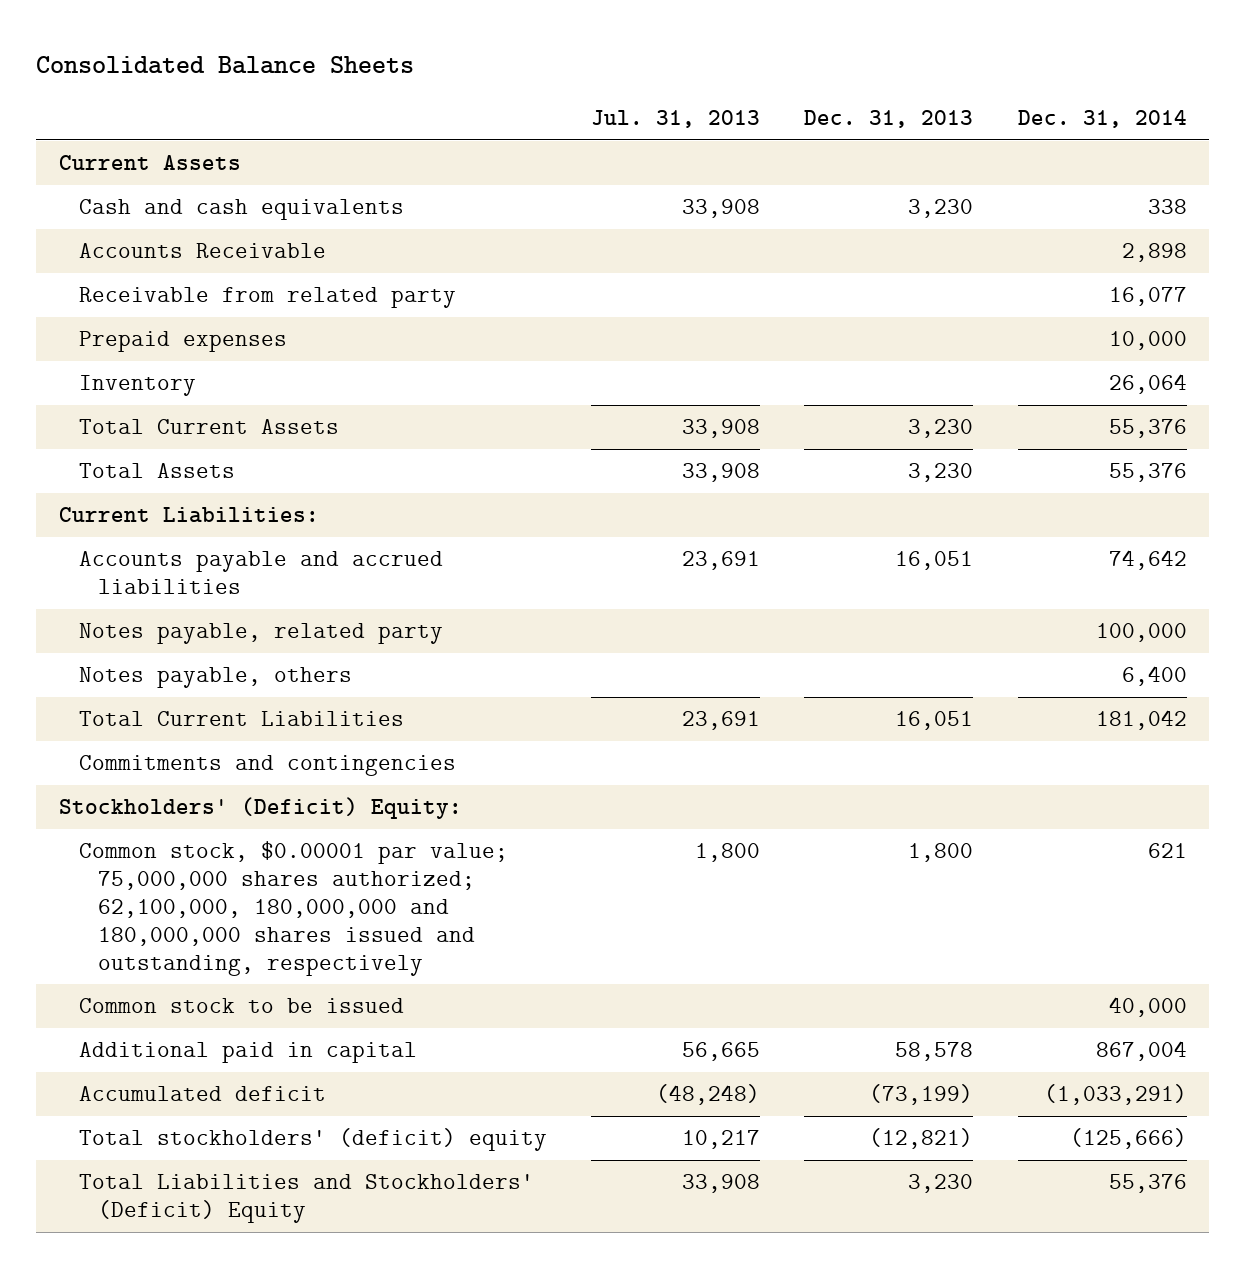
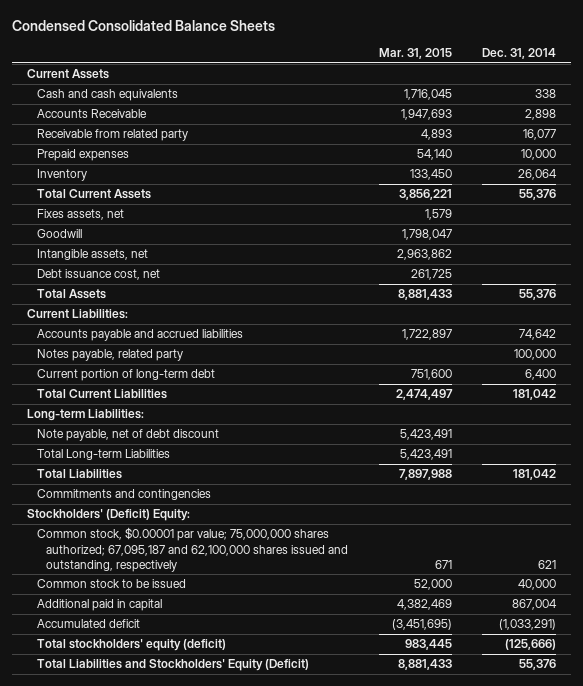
[36,55,415,74] Consolidated Balance Sheets -> [12,19,276,31] Condensed Consolidated Balance Sheets
[590,110,760,129] Jul. 31, 2013 -> none
[804,110,974,129] Dec. 31, 2013 -> none
none -> [378,48,452,60] Mar. 31, 2015
none -> [36,209,124,221] Fixes assets, net
none -> [36,229,82,239] Goodwill
none -> [36,249,148,261] Intangible assets, net
none -> [36,269,160,281] Debt issuance cost, net
[78,666,352,688] Notes payable, others -> none
none -> [36,369,215,382] Current portion of long-term debt
none -> [27,409,145,422] Long-term Liabilities:
none -> [36,429,219,442] Note payable, net of debt discount
none -> [36,449,170,461] Total Long-term Liabilities
none -> [36,469,122,480] Total Liabilities
[78,840,508,976] Common stock, $0.00001 par value; 75,000,000 shares authorized; 62,100,000, 180,000,000 and 180,000,000 shares issued and outstanding, respectively -> [36,527,349,572] Common stock, $0.00001 par value; 75,000,000 shares authorized; 67,095,187 and 62,100,000 shares issued and outstanding, respectively
[78,1127,547,1151] Total stockholders' (deficit) equity -> [36,639,226,652] Total stockholders' equity (deficit)
[78,1173,534,1223] Total Liabilities and Stockholders' (Deficit) Equity -> [36,659,309,672] Total Liabilities and Stockholders' Equity (Deficit)

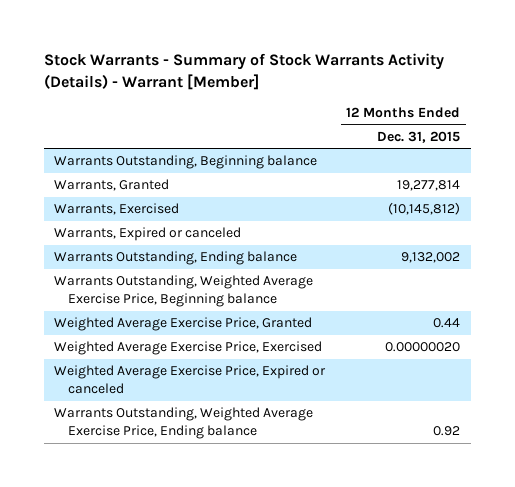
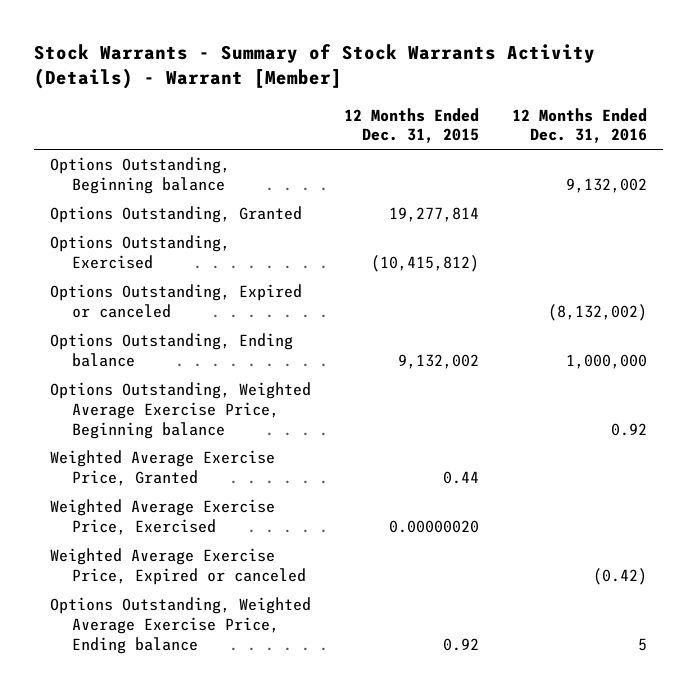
none -> [511,107,647,144] 12 Months Ended Dec. 31, 2016
[54,155,318,170] Warrants Outstanding, Beginning balance -> [50,157,231,194] Options Outstanding, Beginning balance
[54,179,170,192] Warrants, Granted -> [50,206,303,224] Options Outstanding, Granted
[54,203,180,216] Warrants, Exercised -> [50,235,231,269] Options Outstanding, Exercised
[388,202,461,216] (10,145,812) -> [371,254,480,272] (10,415,812)
[54,227,242,242] Warrants, Expired or canceled -> [50,284,303,318] Options Outstanding, Expired or canceled
[54,251,298,266] Warrants Outstanding, Ending balance -> [50,333,294,367] Options Outstanding, Ending balance
[54,275,314,308] Warrants Outstanding, Weighted Average Exercise Price, Beginning balance -> [50,382,312,439] Options Outstanding, Weighted Average Exercise Price, Beginning balance
[54,407,314,440] Warrants Outstanding, Weighted Average Exercise Price, Ending balance -> [50,597,312,654] Options Outstanding, Weighted Average Exercise Price, Ending balance

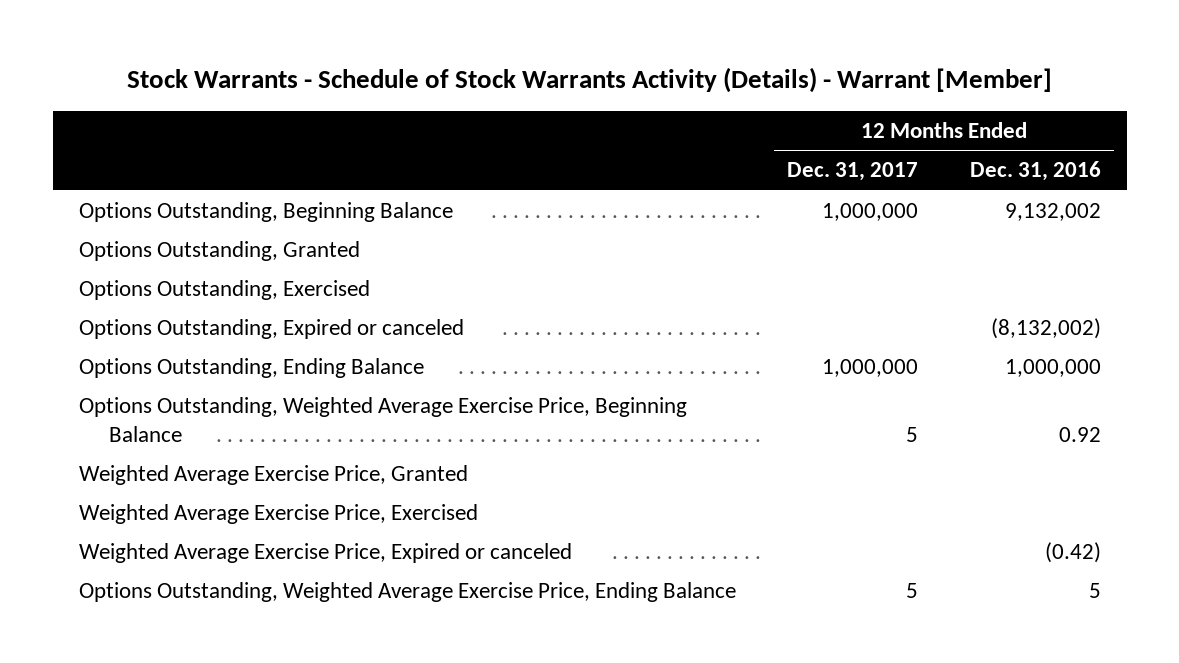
[33,44,595,90] Stock Warrants - Summary of Stock Warrants Activity (Details) - Warrant [Member] -> [126,67,1052,94] Stock Warrants - Schedule of Stock Warrants Activity (Details) - Warrant [Member]
[344,107,480,144] 12 Months Ended Dec. 31, 2015 -> none
none -> [787,162,919,182] Dec. 31, 2017
[50,157,231,194] Options Outstanding, Beginning balance -> [78,202,453,223] Options Outstanding, Beginning Balance
[50,333,294,367] Options Outstanding, Ending balance -> [78,358,424,379] Options Outstanding, Ending Balance
[50,382,312,439] Options Outstanding, Weighted Average Exercise Price, Beginning balance -> [78,397,687,442] Options Outstanding, Weighted Average Exercise Price, Beginning Balance
[50,597,312,654] Options Outstanding, Weighted Average Exercise Price, Ending balance -> [78,582,736,603] Options Outstanding, Weighted Average Exercise Price, Ending Balance

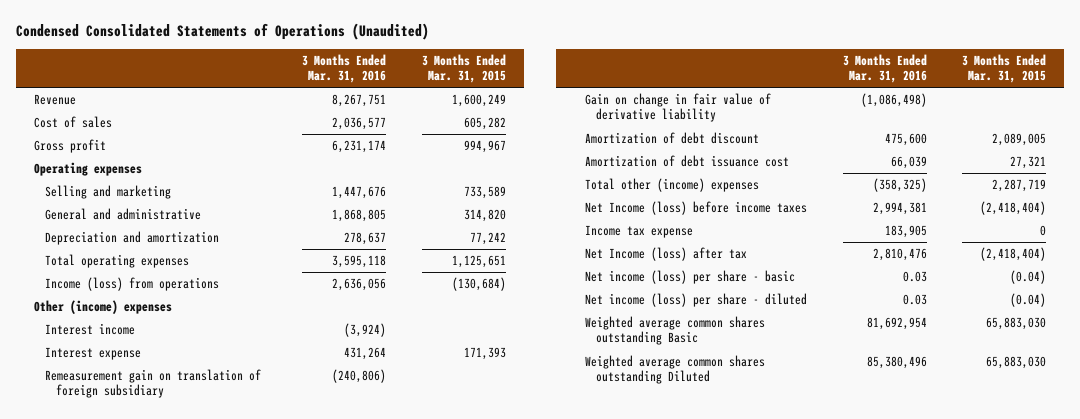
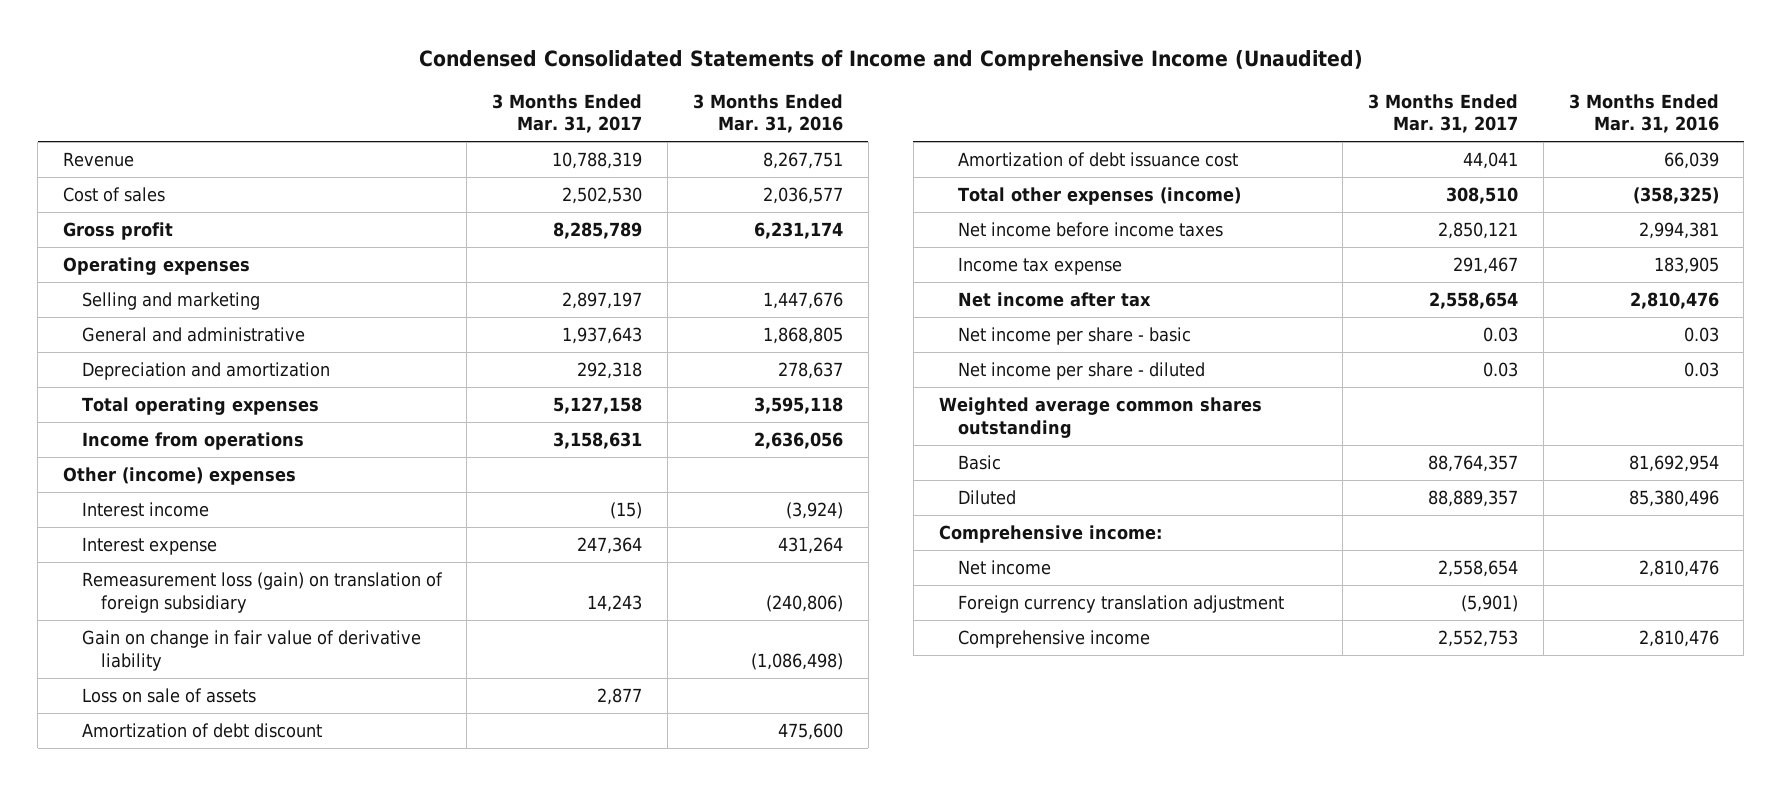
[15,22,429,40] Condensed Consolidated Statements of Operations (Unaudited) -> [418,49,1363,71] Condensed Consolidated Statements of Income and Comprehensive Income (Unaudited)
[421,54,506,84] 3 Months Ended Mar. 31, 2015 -> none
none -> [492,94,643,134] 3 Months Ended Mar. 31, 2017
[44,277,219,292] Income (loss) from operations -> [81,432,304,451] Income from operations
[44,369,261,399] Remeasurement gain on translation of foreign subsidiary -> [81,572,443,613] Remeasurement loss (gain) on translation of foreign subsidiary
none -> [81,688,256,704] Loss on sale of assets
[584,178,759,193] Total other (income) expenses -> [957,187,1241,206] Total other expenses (income)
[584,201,807,216] Net Income (loss) before income taxes -> [957,222,1223,238] Net income before income taxes
[584,247,747,262] Net Income (loss) after tax -> [957,292,1151,308] Net income after tax
[584,270,795,285] Net income (loss) per share - basic -> [957,327,1191,346] Net income per share - basic
[584,293,807,308] Net income (loss) per share - diluted -> [957,362,1205,381] Net income per share - diluted
none -> [938,397,1262,438] Weighted average common shares outstanding
[584,316,765,346] Weighted average common shares outstanding Basic -> [957,455,1001,471] Basic
[584,355,765,385] Weighted average common shares outstanding Diluted -> [957,490,1016,506] Diluted
none -> [938,525,1162,544] Comprehensive income:
none -> [957,560,1051,576] Net income
none -> [957,595,1284,614] Foreign currency translation adjustment
none -> [957,630,1150,649] Comprehensive income

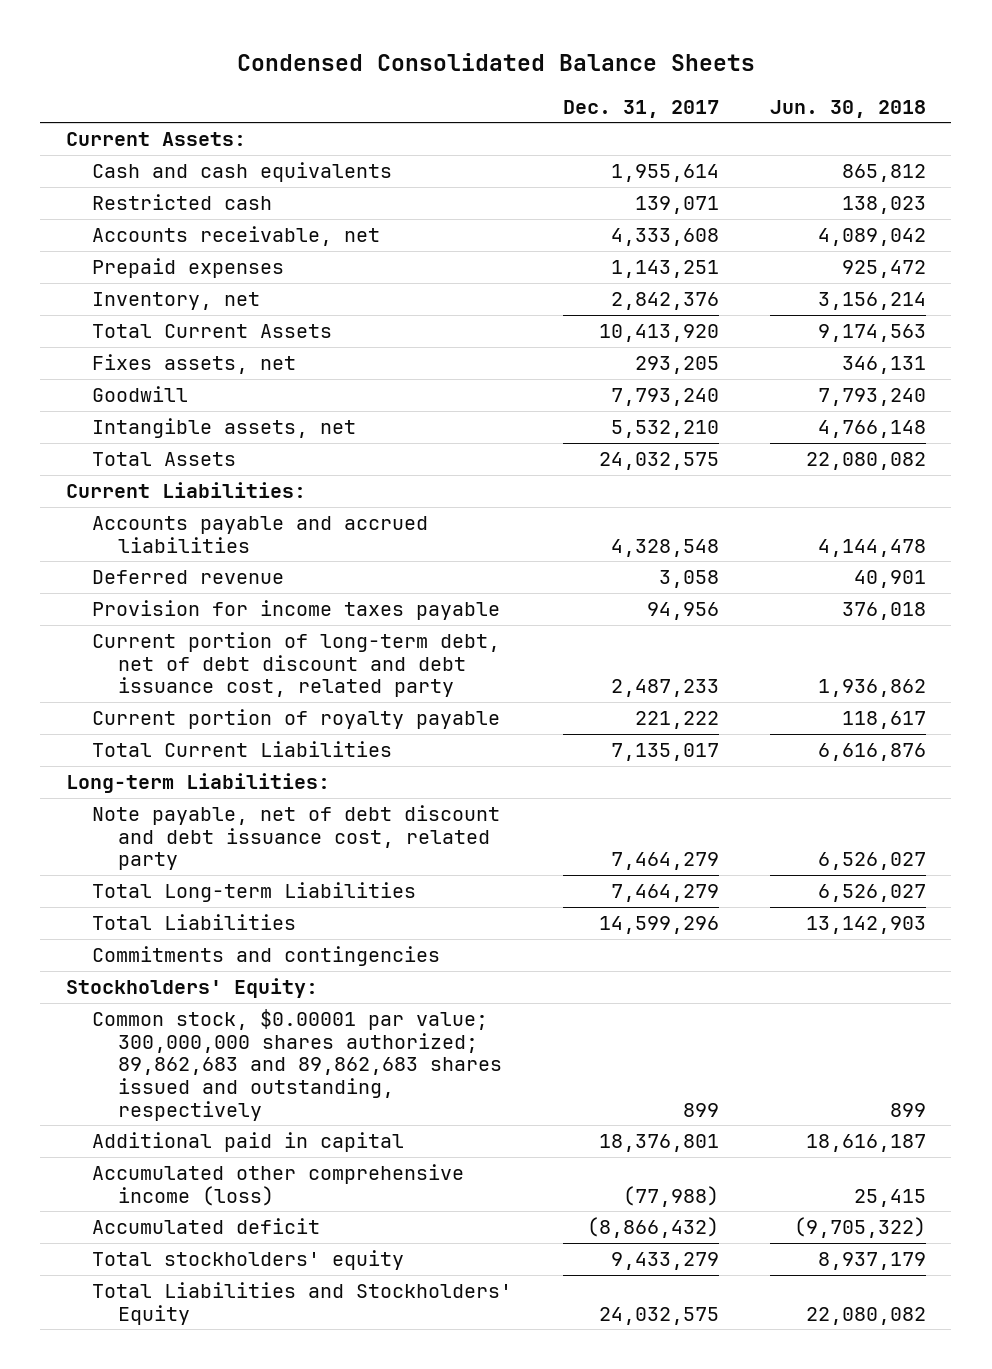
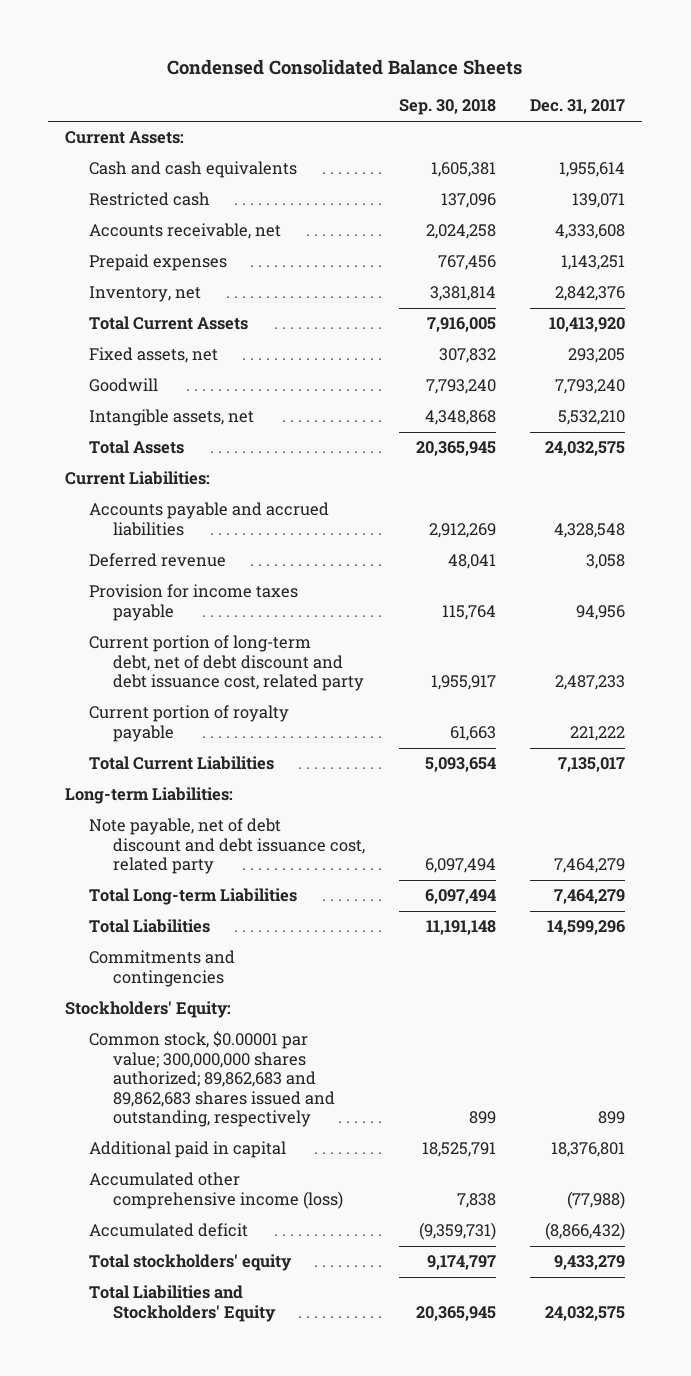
[769,99,926,118] Jun. 30, 2018 -> none
none -> [399,99,497,116] Sep. 30, 2018
[91,353,296,374] Fixes assets, net -> [89,347,219,364] Fixed assets, net

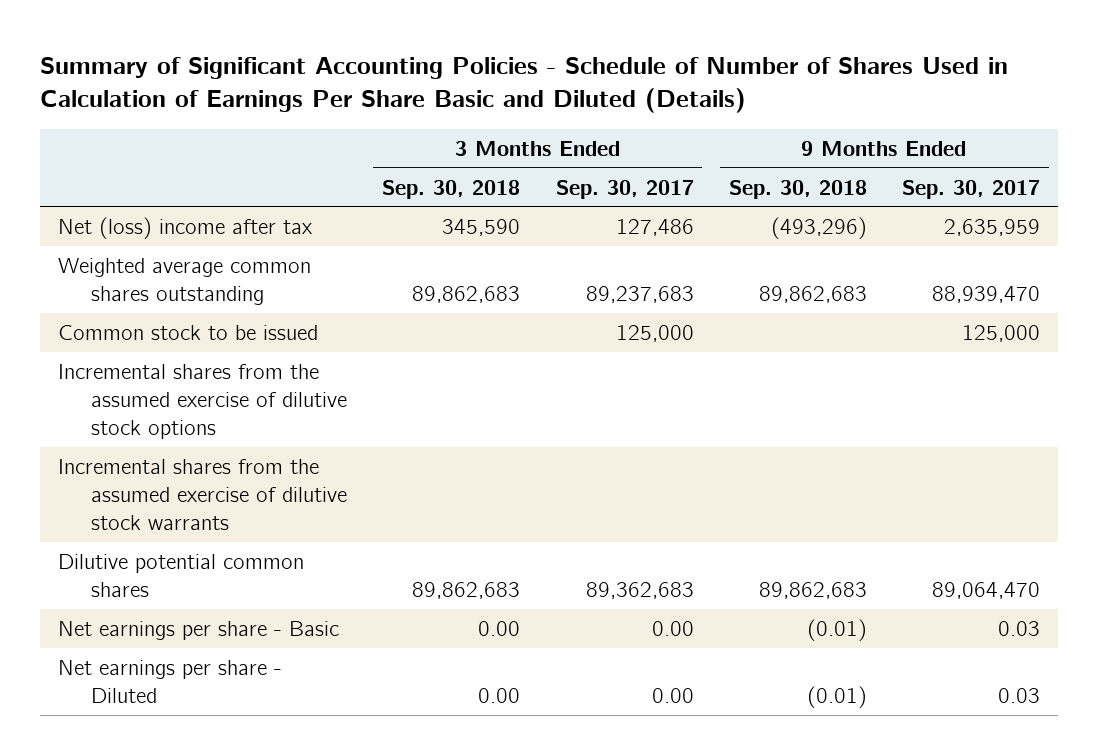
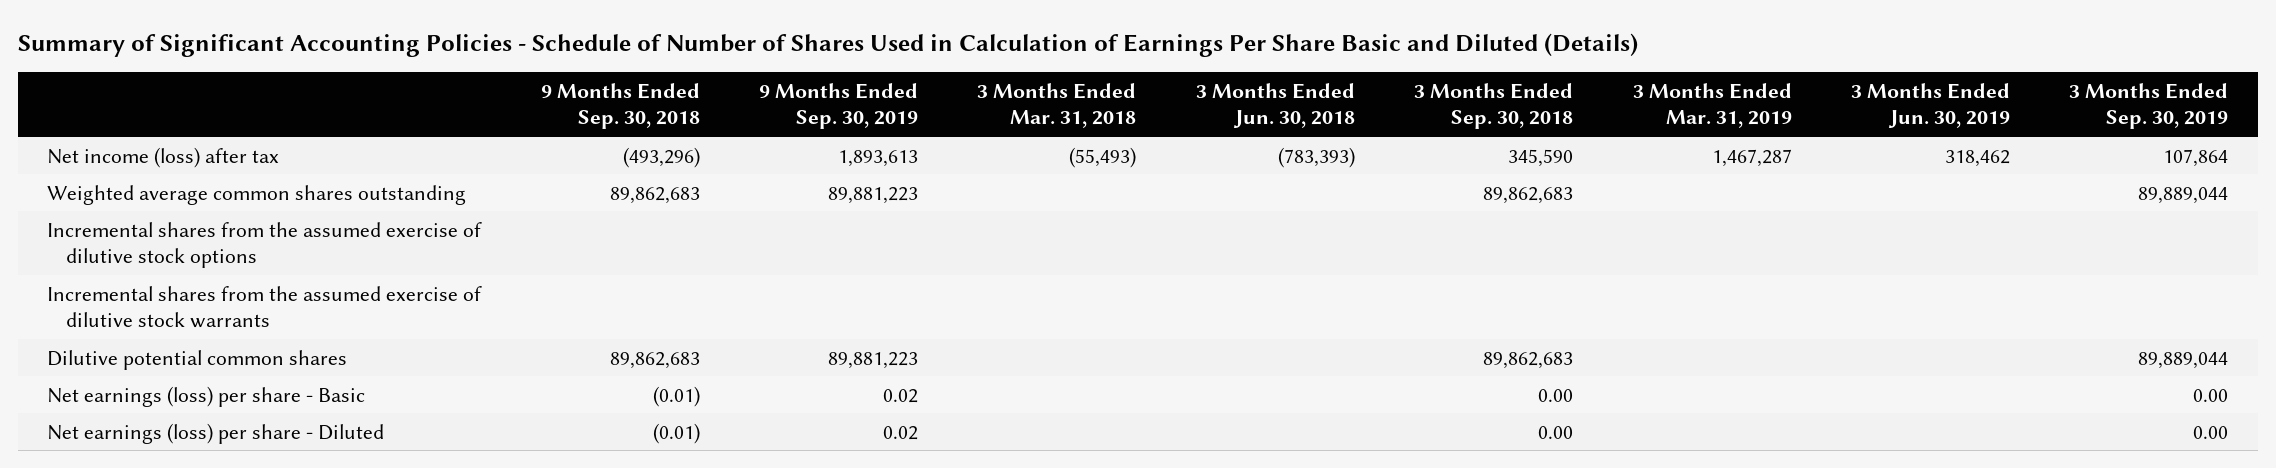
[555,179,694,199] Sep. 30, 2017 -> none
[902,179,1041,199] Sep. 30, 2017 -> none
none -> [759,82,919,130] 9 Months Ended Sep. 30, 2019
none -> [977,82,1137,129] 3 Months Ended Mar. 31, 2018
none -> [1195,82,1355,129] 3 Months Ended Jun. 30, 2018
none -> [1632,82,1792,129] 3 Months Ended Mar. 31, 2019
none -> [1851,82,2011,129] 3 Months Ended Jun. 30, 2019
none -> [2069,82,2229,130] 3 Months Ended Sep. 30, 2019
[57,216,313,239] Net (loss) income after tax -> [47,146,280,168] Net income (loss) after tax
[57,324,318,340] Common stock to be issued -> none
[57,620,339,640] Net earnings per share - Basic -> [47,385,366,407] Net earnings (loss) per share - Basic
[57,659,282,703] Net earnings per share - Diluted -> [47,422,385,444] Net earnings (loss) per share - Diluted

